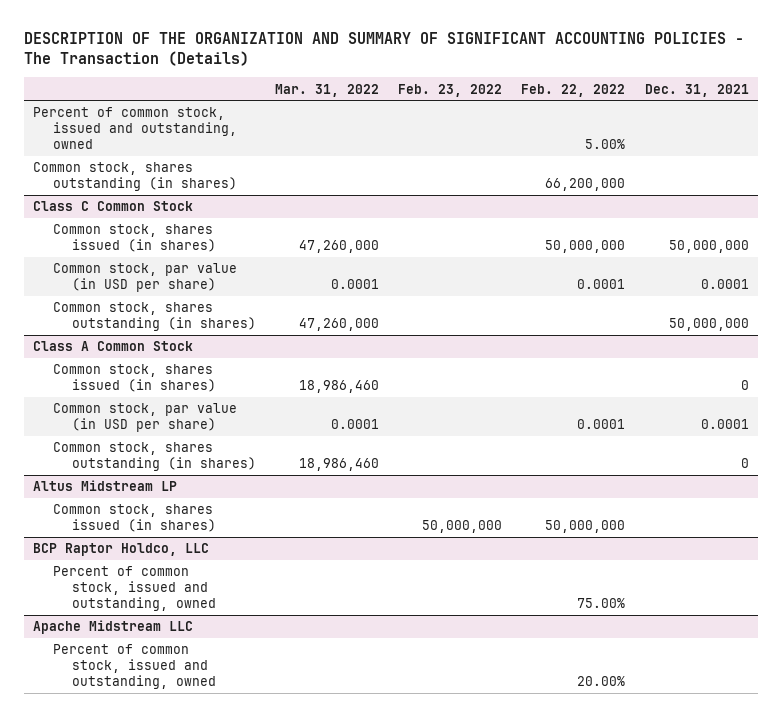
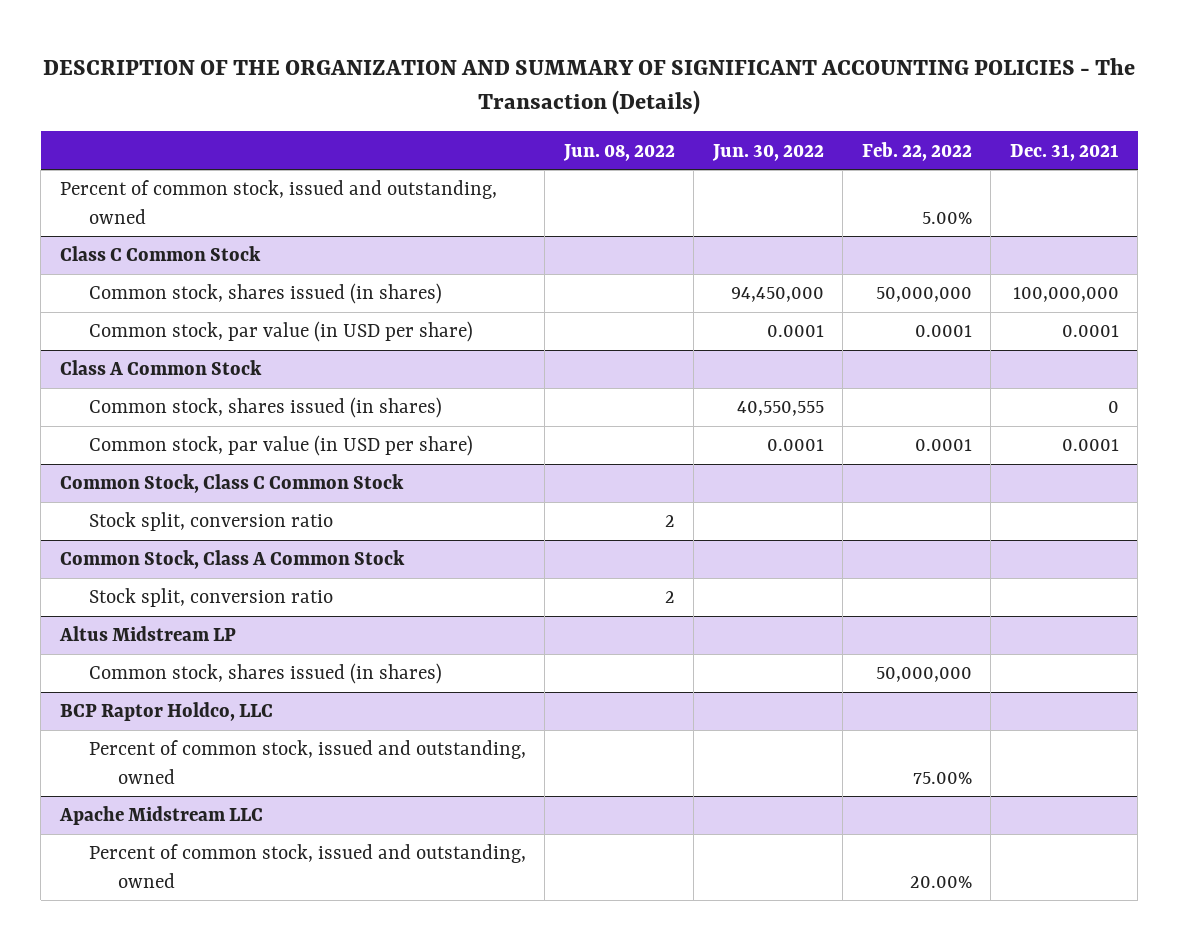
[274,83,379,97] Mar. 31, 2022 -> none
[398,83,503,97] Feb. 23, 2022 -> none
none -> [562,143,675,161] Jun. 08, 2022
none -> [711,143,824,161] Jun. 30, 2022
[33,162,237,192] Common stock, shares outstanding (in shares) -> none
[668,240,749,254] 50,000,000 -> [1012,287,1119,303] 100,000,000
[52,302,256,332] Common stock, shares outstanding (in shares) -> none
[52,442,256,472] Common stock, shares outstanding (in shares) -> none
none -> [59,474,404,494] Common Stock, Class C Common Stock
none -> [88,512,333,532] Stock split, conversion ratio
none -> [59,550,405,570] Common Stock, Class A Common Stock
none -> [88,588,333,608] Stock split, conversion ratio

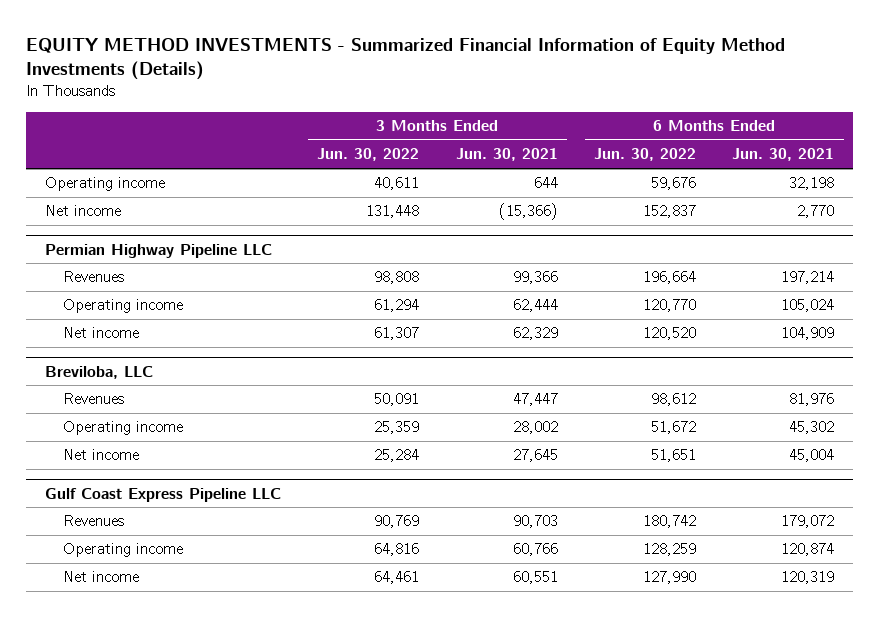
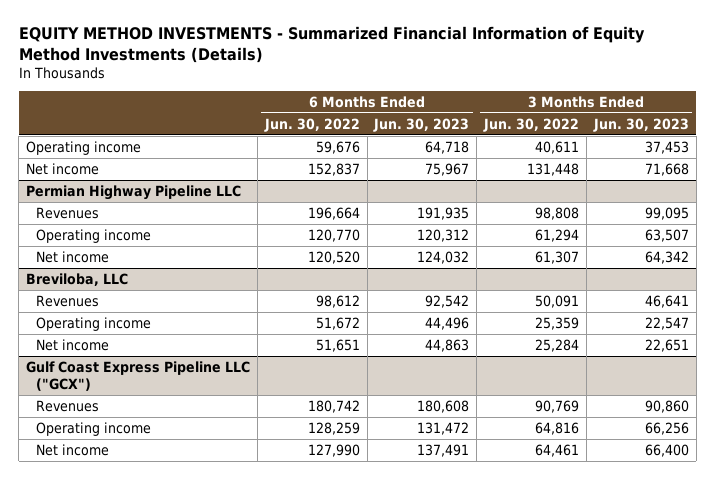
[455,148,558,162] Jun. 30, 2021 -> none
[732,148,835,162] Jun. 30, 2021 -> none
none -> [373,117,470,132] Jun. 30, 2023
none -> [592,117,689,132] Jun. 30, 2023
[44,487,281,502] Gulf Coast Express Pipeline LLC -> [25,360,250,391] Gulf Coast Express Pipeline LLC ("GCX")

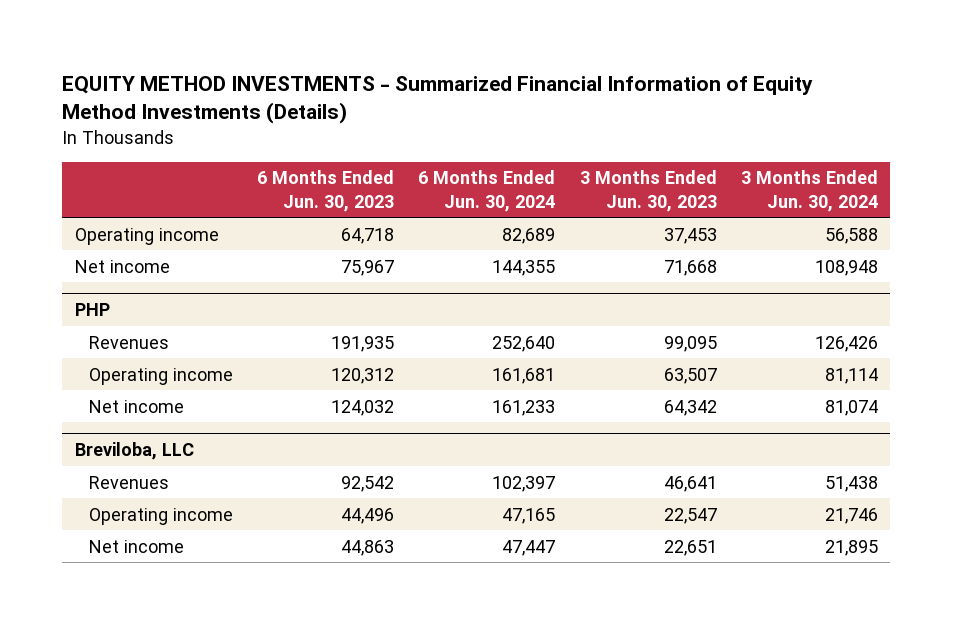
[263,117,360,132] Jun. 30, 2022 -> none
[483,117,580,132] Jun. 30, 2022 -> none
none -> [418,170,556,212] 6 Months Ended Jun. 30, 2024
none -> [741,170,879,212] 3 Months Ended Jun. 30, 2024
[25,184,241,200] Permian Highway Pipeline LLC -> [74,303,110,317] PHP
[25,360,250,391] Gulf Coast Express Pipeline LLC ("GCX") -> none
[36,399,100,412] Revenues -> none
[36,421,152,436] Operating income -> none
[36,443,110,456] Net income -> none

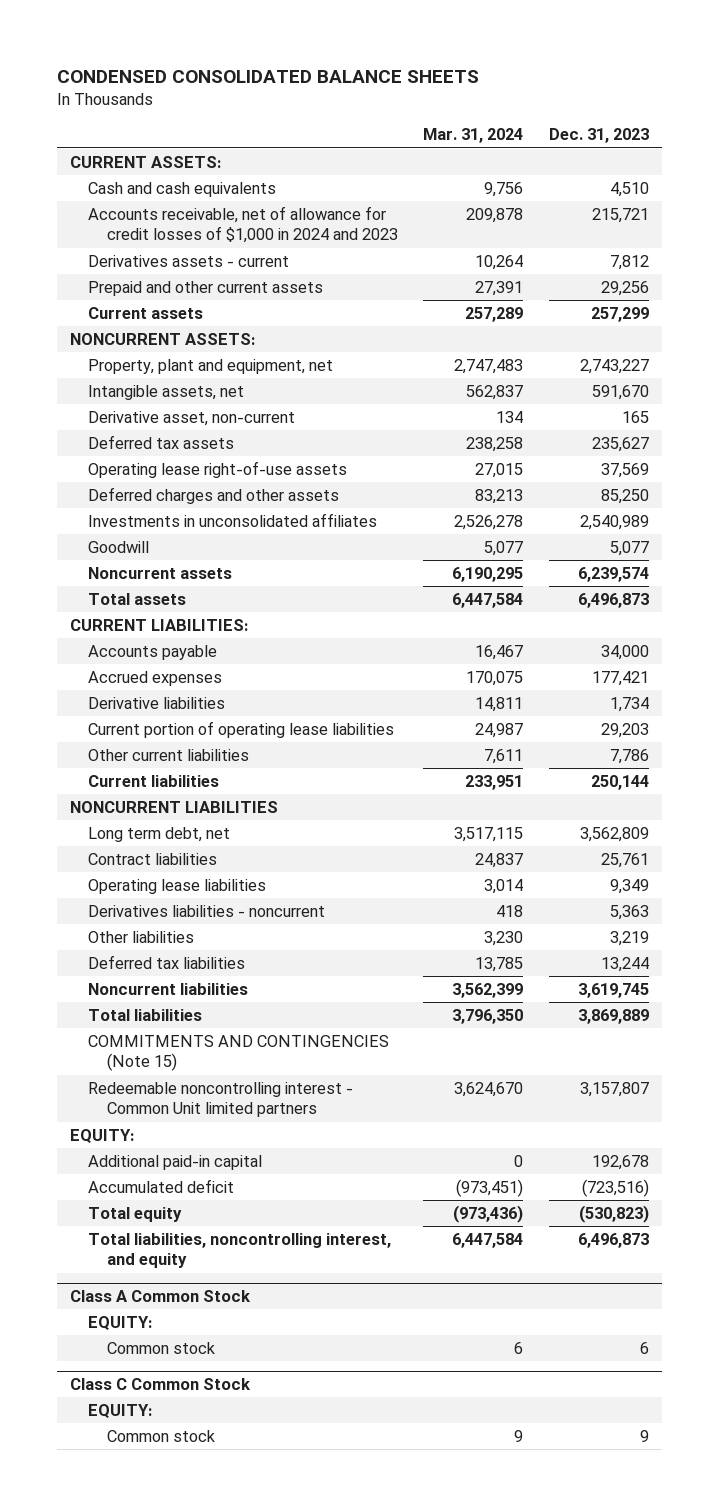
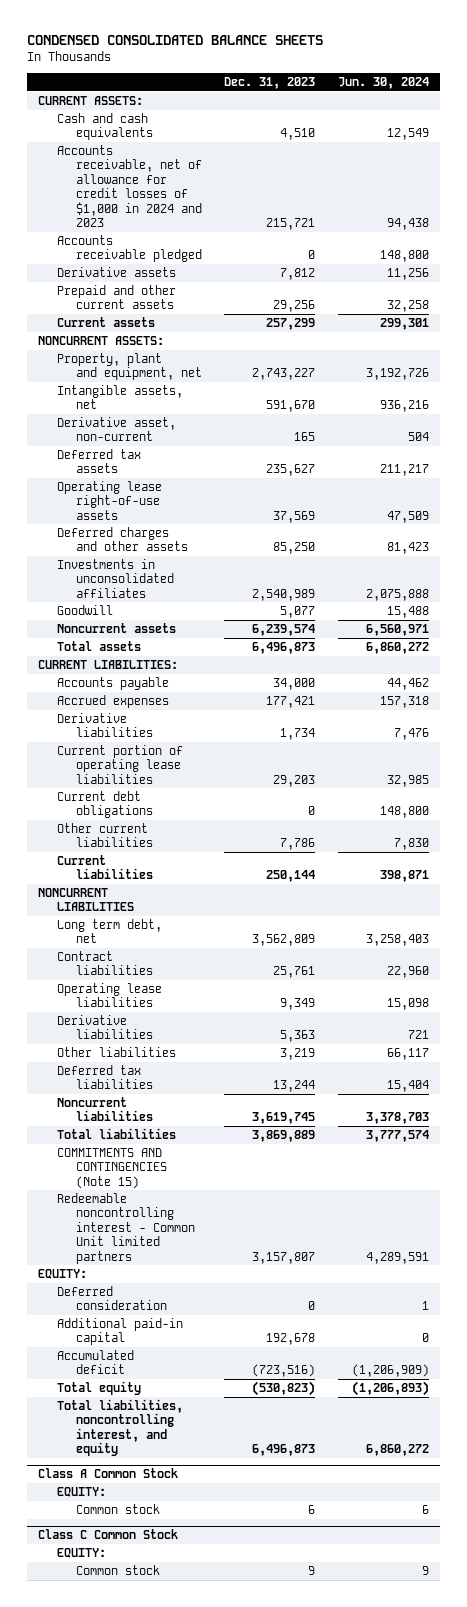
[423,128,524,144] Mar. 31, 2024 -> none
none -> [337,77,429,90] Jun. 30, 2024
none -> [56,234,202,263] Accounts receivable pledged
[88,254,290,267] Derivatives assets - current -> [56,266,176,277] Derivative assets
none -> [56,790,153,819] Current debt obligations
[88,904,326,917] Derivatives liabilities - noncurrent -> [56,1014,153,1040] Derivative liabilities
none -> [56,1285,167,1311] Deferred consideration

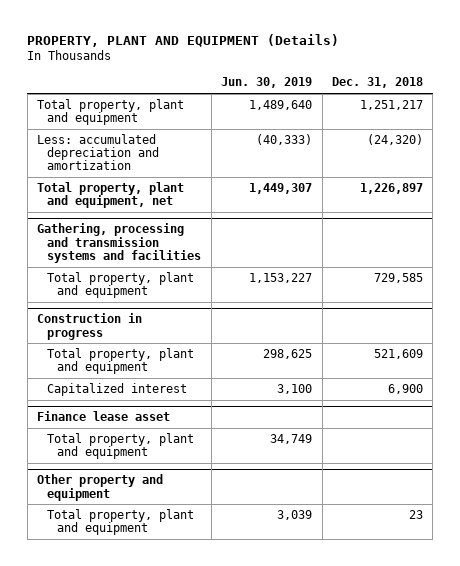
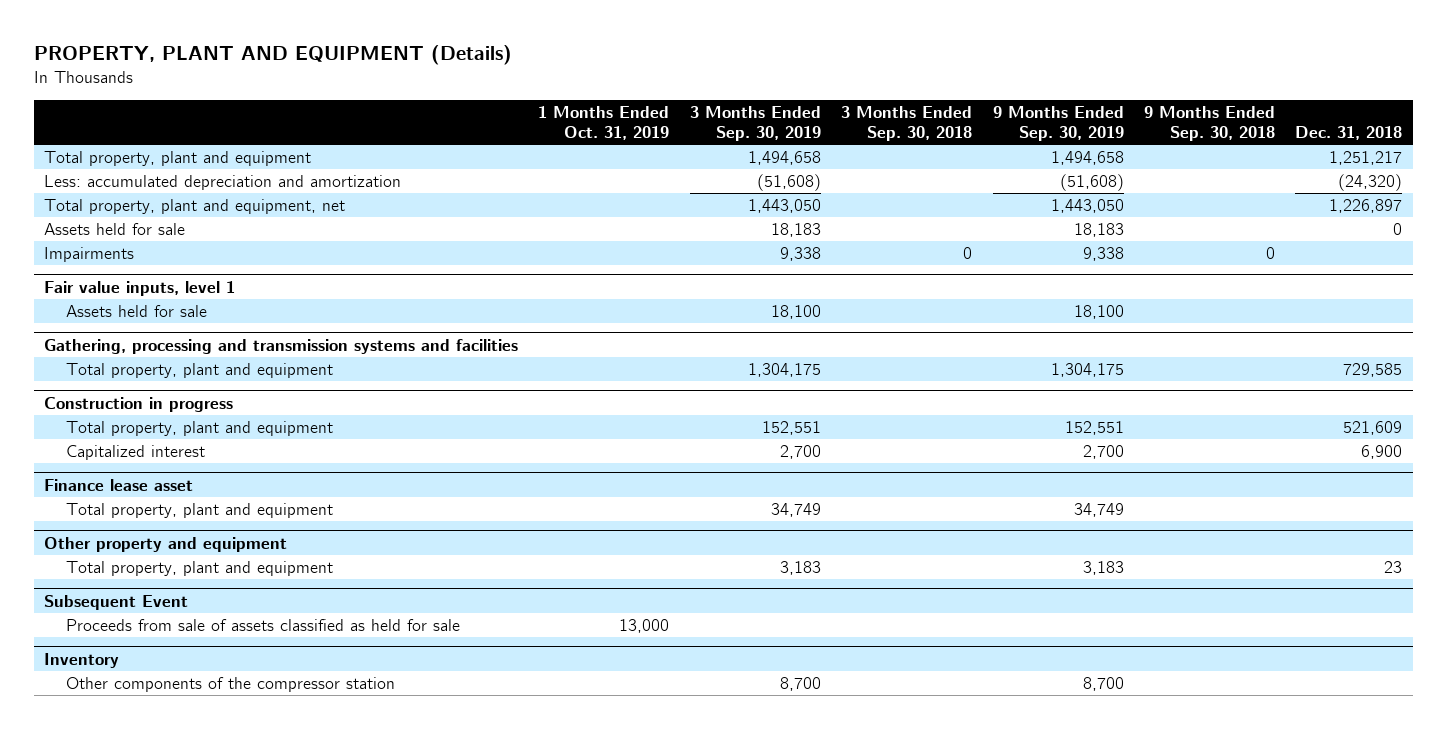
[221,77,313,89] Jun. 30, 2019 -> none
none -> [538,106,670,141] 1 Months Ended Oct. 31, 2019
none -> [689,106,821,142] 3 Months Ended Sep. 30, 2019
none -> [841,106,973,142] 3 Months Ended Sep. 30, 2018
none -> [992,106,1124,142] 9 Months Ended Sep. 30, 2019
none -> [1144,106,1276,142] 9 Months Ended Sep. 30, 2018
none -> [43,223,185,236] Assets held for sale
none -> [43,247,134,263] Impairments
none -> [43,280,235,296] Fair value inputs, level 1
none -> [65,305,207,318] Assets held for sale
none -> [43,594,188,610] Subsequent Event
none -> [65,619,460,632] Proceeds from sale of assets classified as held for sale
none -> [43,652,119,668] Inventory
none -> [65,677,395,693] Other components of the compressor station

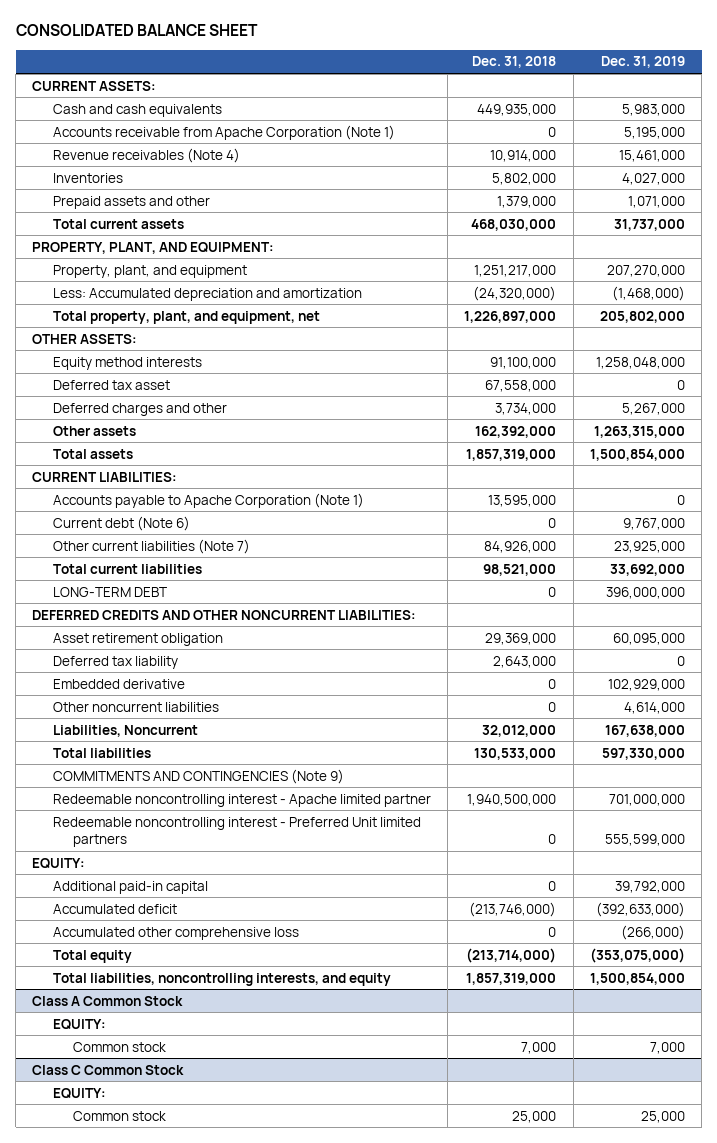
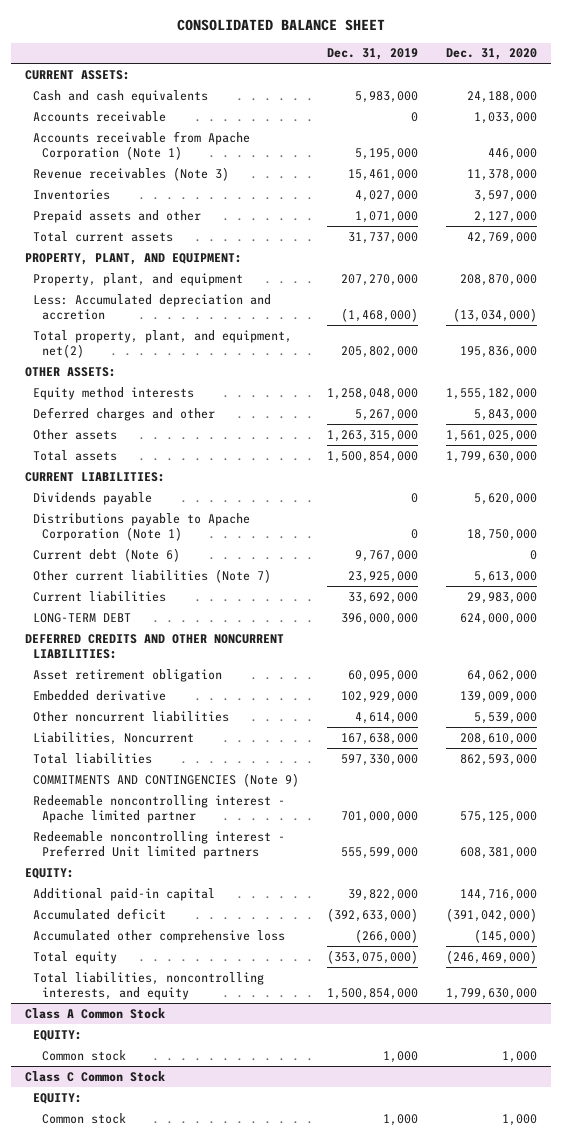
[472,56,557,69] Dec. 31, 2018 -> none
none -> [445,48,537,61] Dec. 31, 2020
none -> [33,110,167,122] Accounts receivable
[52,147,240,163] Revenue receivables (Note 4) -> [33,166,230,181] Revenue receivables (Note 3)
[52,287,362,301] Less: Accumulated depreciation and amortization -> [33,293,272,320] Less: Accumulated depreciation and accretion
[52,310,320,324] Total property, plant, and equipment, net -> [33,329,293,358] Total property, plant, and equipment, net(2)
[52,379,170,390] Deferred tax asset -> none
none -> [33,491,153,505] Dividends payable
[52,492,364,508] Accounts payable to Apache Corporation (Note 1) -> [33,512,251,541] Distributions payable to Apache Corporation (Note 1)
[52,563,202,574] Total current liabilities -> [33,590,167,602] Current liabilities
[52,655,178,669] Deferred tax liability -> none
[614,880,685,893] 39,792,000 -> [348,888,419,901] 39,822,000
[649,1041,685,1054] 7,000 -> [383,1050,419,1063] 1,000
[640,1110,685,1123] 25,000 -> [383,1113,419,1126] 1,000

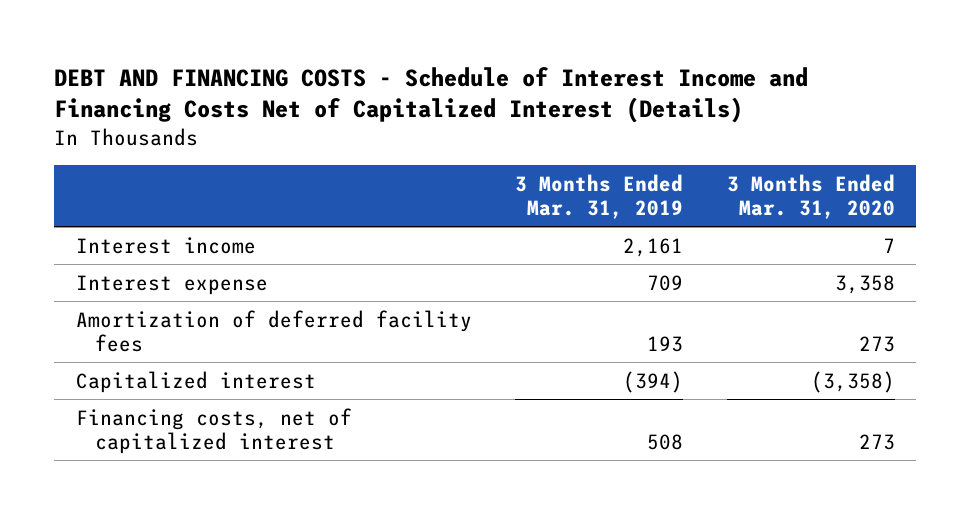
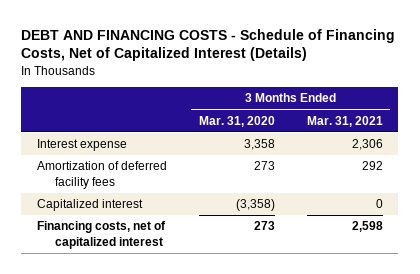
[54,66,809,124] DEBT AND FINANCING COSTS - Schedule of Interest Income and Financing Costs Net of Capitalized Interest (Details) -> [21,28,396,62] DEBT AND FINANCING COSTS - Schedule of Financing Costs, Net of Capitalized Interest (Details)
[515,173,684,220] 3 Months Ended Mar. 31, 2019 -> none
none -> [306,115,383,127] Mar. 31, 2021
[75,236,256,254] Interest income -> none

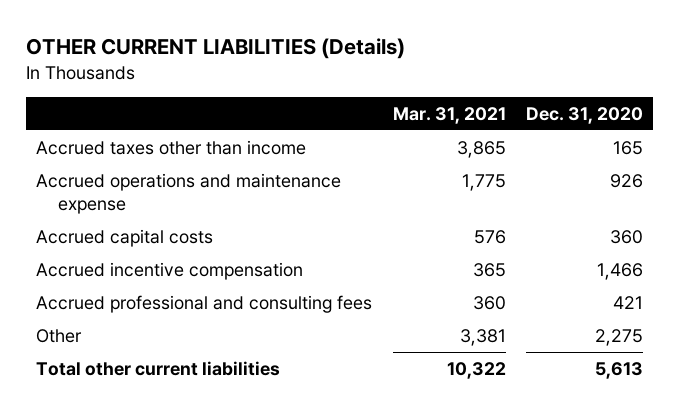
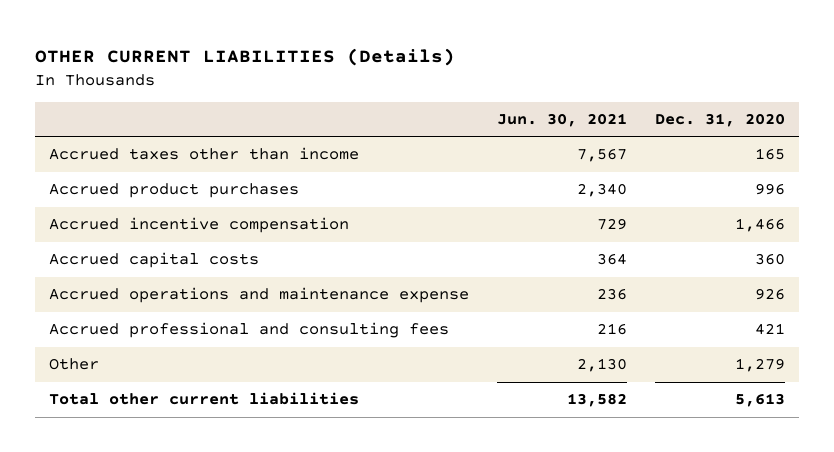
[392,106,506,124] Mar. 31, 2021 -> none
none -> [497,112,628,127] Jun. 30, 2021
none -> [49,183,300,199] Accrued product purchases
[36,228,214,247] Accrued capital costs -> [49,252,260,269] Accrued capital costs
[36,172,342,215] Accrued operations and maintenance expense -> [49,287,470,304] Accrued operations and maintenance expense
[595,328,644,346] 2,275 -> [735,358,786,373] 1,279

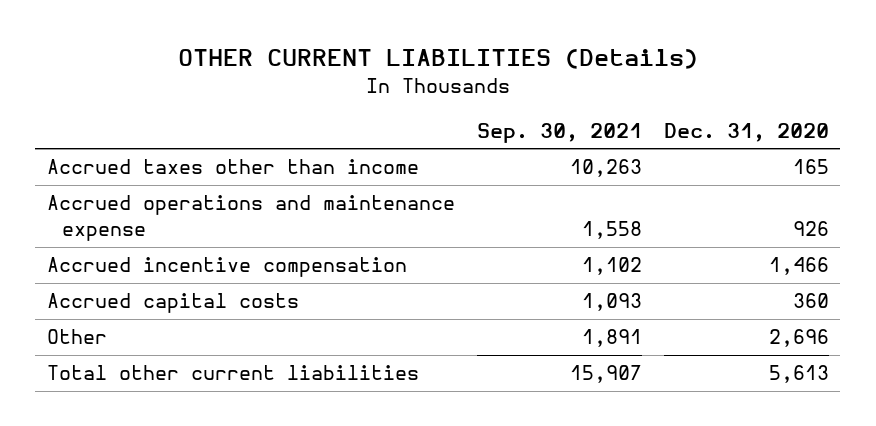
[497,112,628,127] Jun. 30, 2021 -> none
none -> [476,122,642,143] Sep. 30, 2021
[49,183,300,199] Accrued product purchases -> none
[49,287,470,304] Accrued operations and maintenance expense -> [46,195,455,241] Accrued operations and maintenance expense
[49,322,450,339] Accrued professional and consulting fees -> none
[735,358,786,373] 1,279 -> [769,329,830,348] 2,696

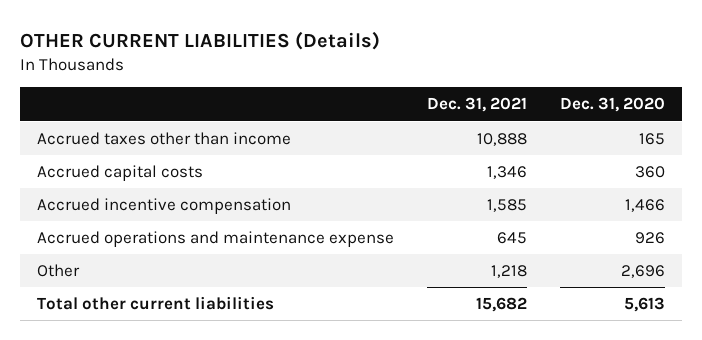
[476,122,642,143] Sep. 30, 2021 -> none
none -> [426,97,527,113] Dec. 31, 2021
[46,257,407,278] Accrued incentive compensation -> [36,198,291,215] Accrued incentive compensation
[46,195,455,241] Accrued operations and maintenance expense -> [36,231,394,248] Accrued operations and maintenance expense

